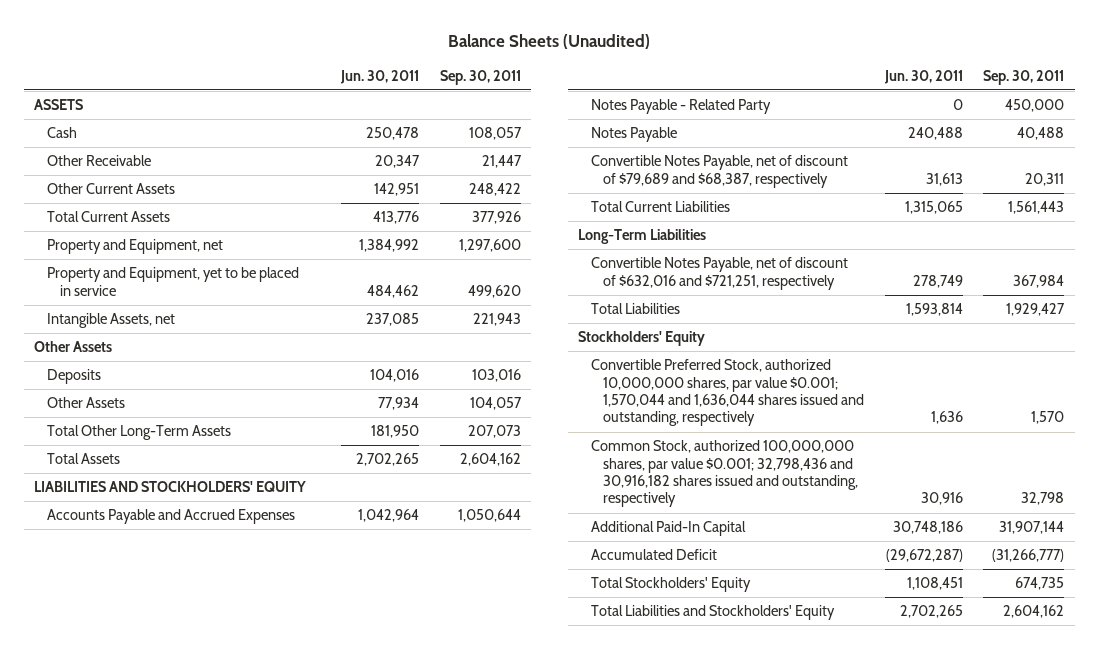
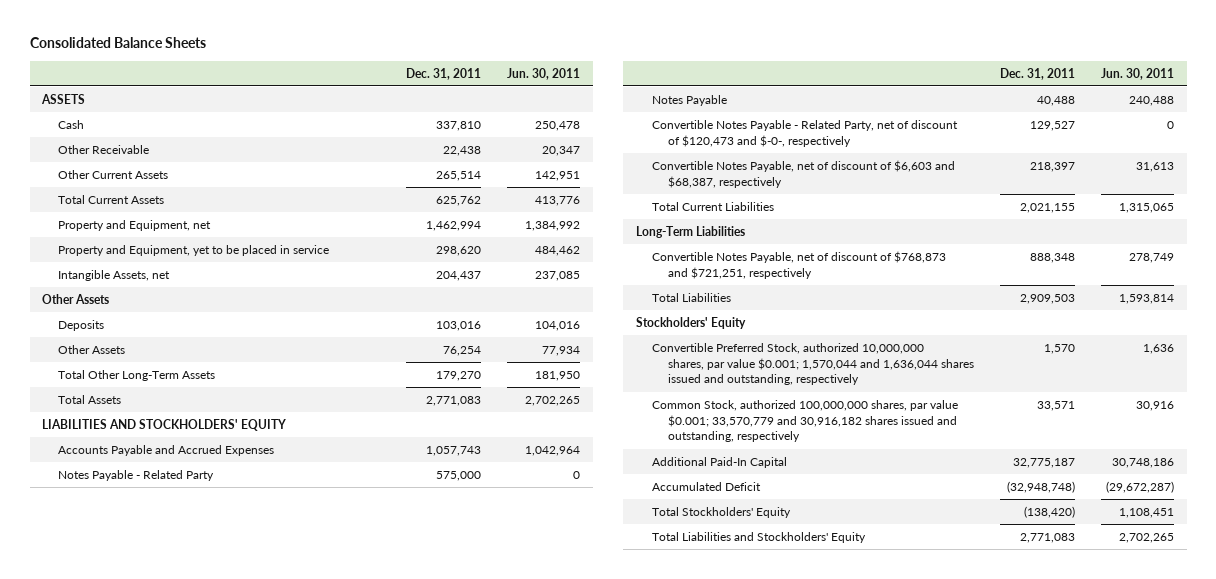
[448,33,651,49] Balance Sheets (Unaudited) -> [29,37,206,49] Consolidated Balance Sheets
[439,69,521,85] Sep. 30, 2011 -> none
none -> [406,67,482,80] Dec. 31, 2011
none -> [652,119,959,147] Convertible Notes Payable - Related Party, net of discount of $120,473 and $-0-, respectively
[590,155,848,188] Convertible Notes Payable, net of discount of $79,689 and $68,387, respectively -> [652,159,956,188] Convertible Notes Payable, net of discount of $6,603 and $68,387, respectively
[590,257,848,290] Convertible Notes Payable, net of discount of $632,016 and $721,251, respectively -> [652,250,947,279] Convertible Notes Payable, net of discount of $768,873 and $721,251, respectively
[590,440,859,508] Common Stock, authorized 100,000,000 shares, par value $0.001; 32,798,436 and 30,916,182 shares issued and outstanding, respectively -> [652,399,959,443] Common Stock, authorized 100,000,000 shares, par value $0.001; 33,570,779 and 30,916,182 shares issued and outstanding, respectively

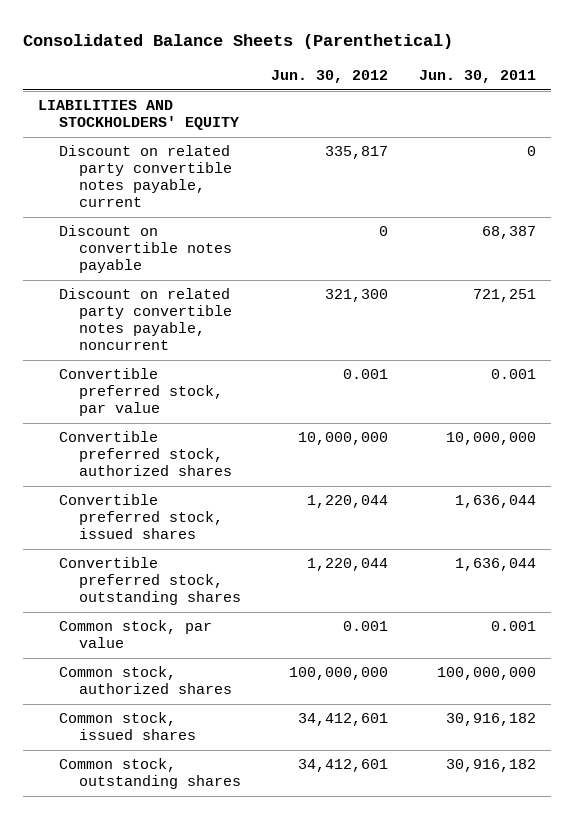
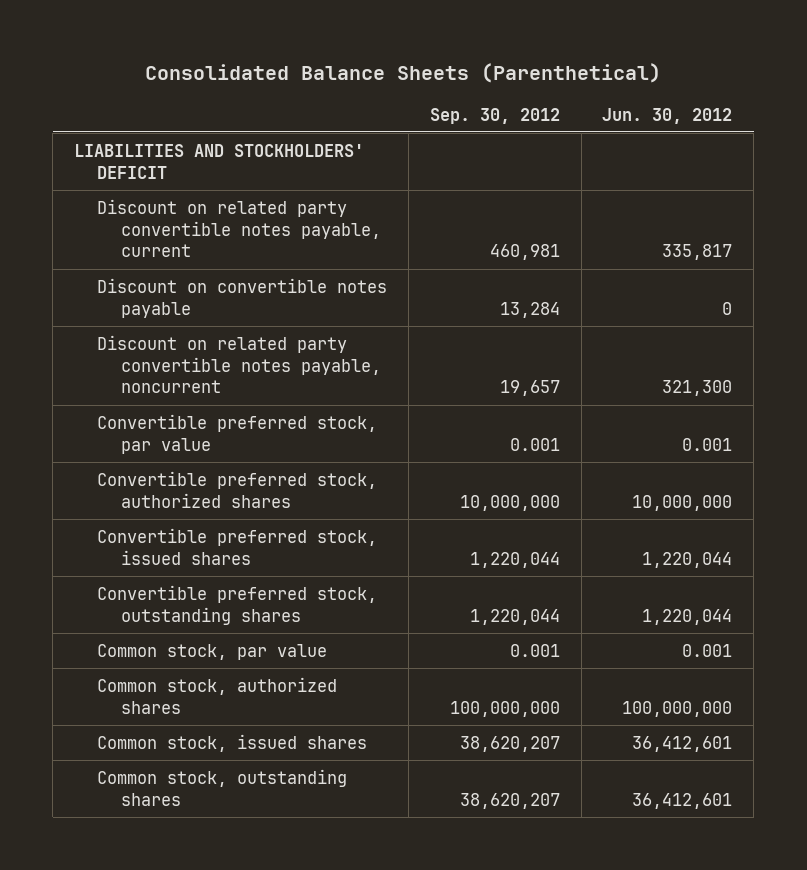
[418,70,536,84] Jun. 30, 2011 -> none
none -> [429,107,560,124] Sep. 30, 2012
[38,100,239,131] LIABILITIES AND STOCKHOLDERS' EQUITY -> [74,143,365,179] LIABILITIES AND STOCKHOLDERS' DEFICIT
[298,713,389,727] 34,412,601 -> [632,735,733,752] 36,412,601
[298,759,389,773] 34,412,601 -> [632,792,733,809] 36,412,601

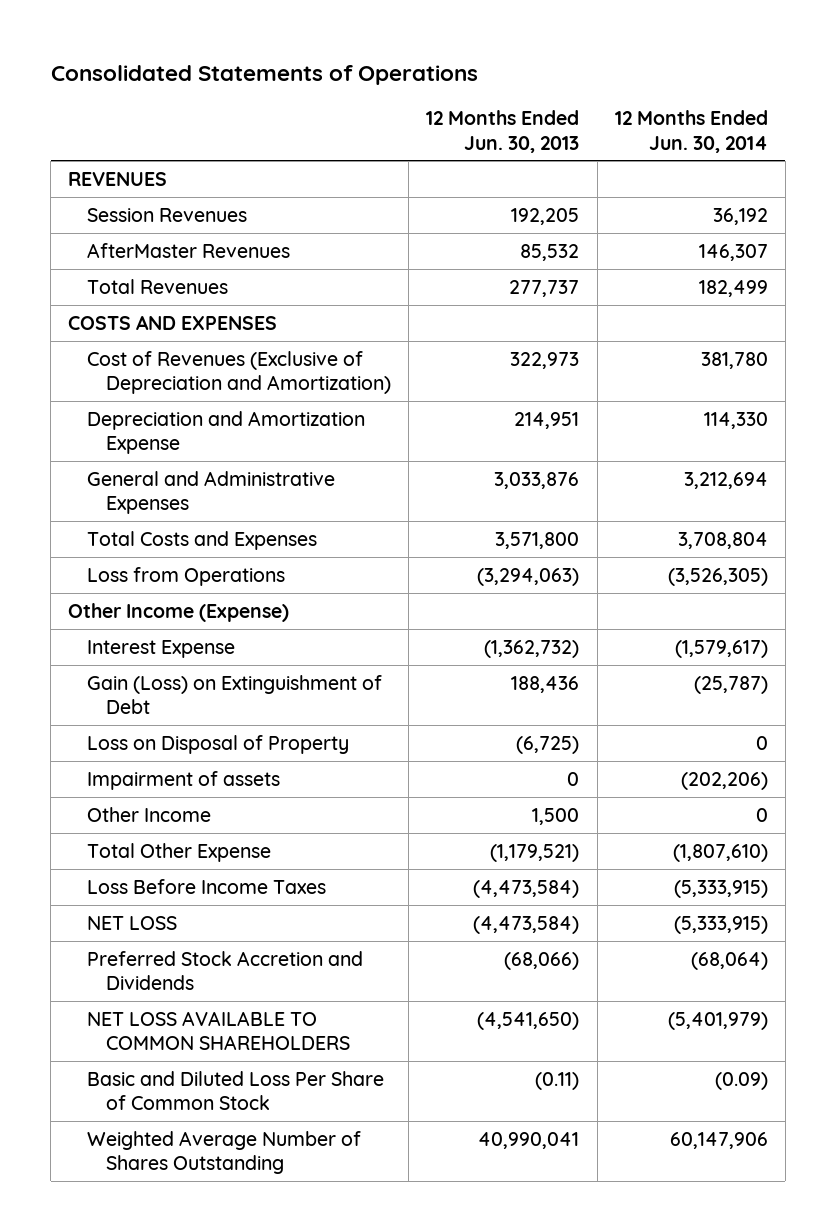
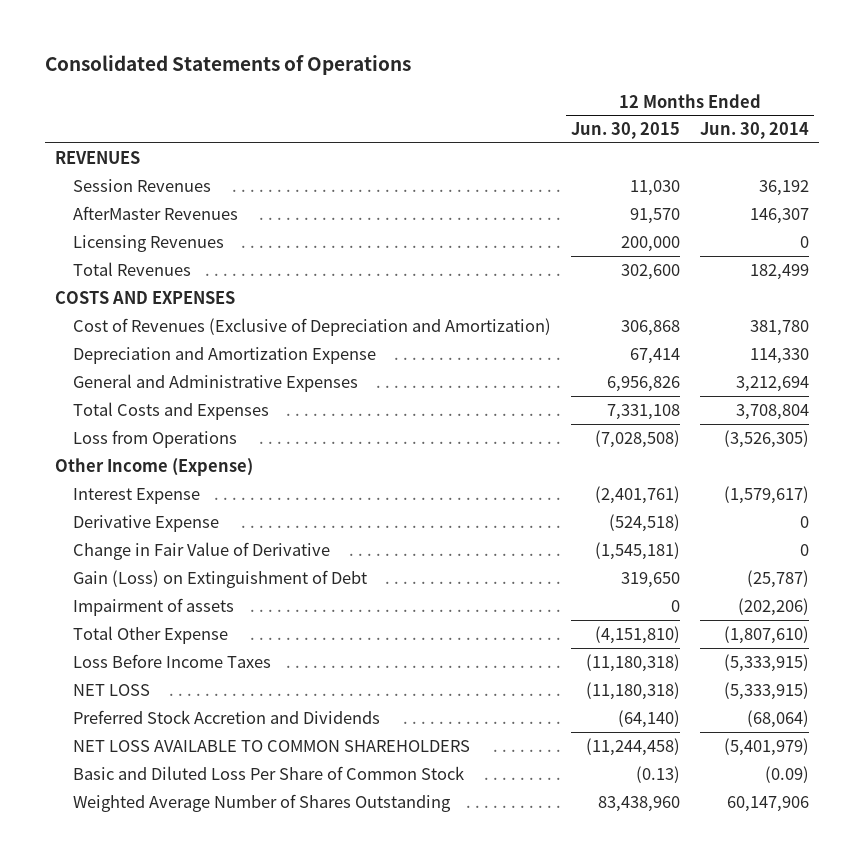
[426,110,580,153] 12 Months Ended Jun. 30, 2013 -> none
none -> [570,122,680,140] Jun. 30, 2015
none -> [73,234,225,252] Licensing Revenues
none -> [73,514,220,532] Derivative Expense
none -> [73,541,331,560] Change in Fair Value of Derivative
[87,734,350,754] Loss on Disposal of Property -> none
[87,806,212,822] Other Income -> none

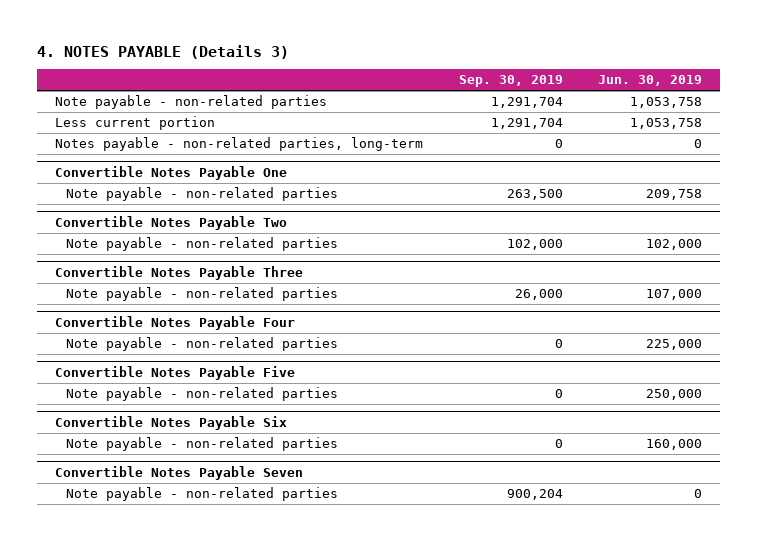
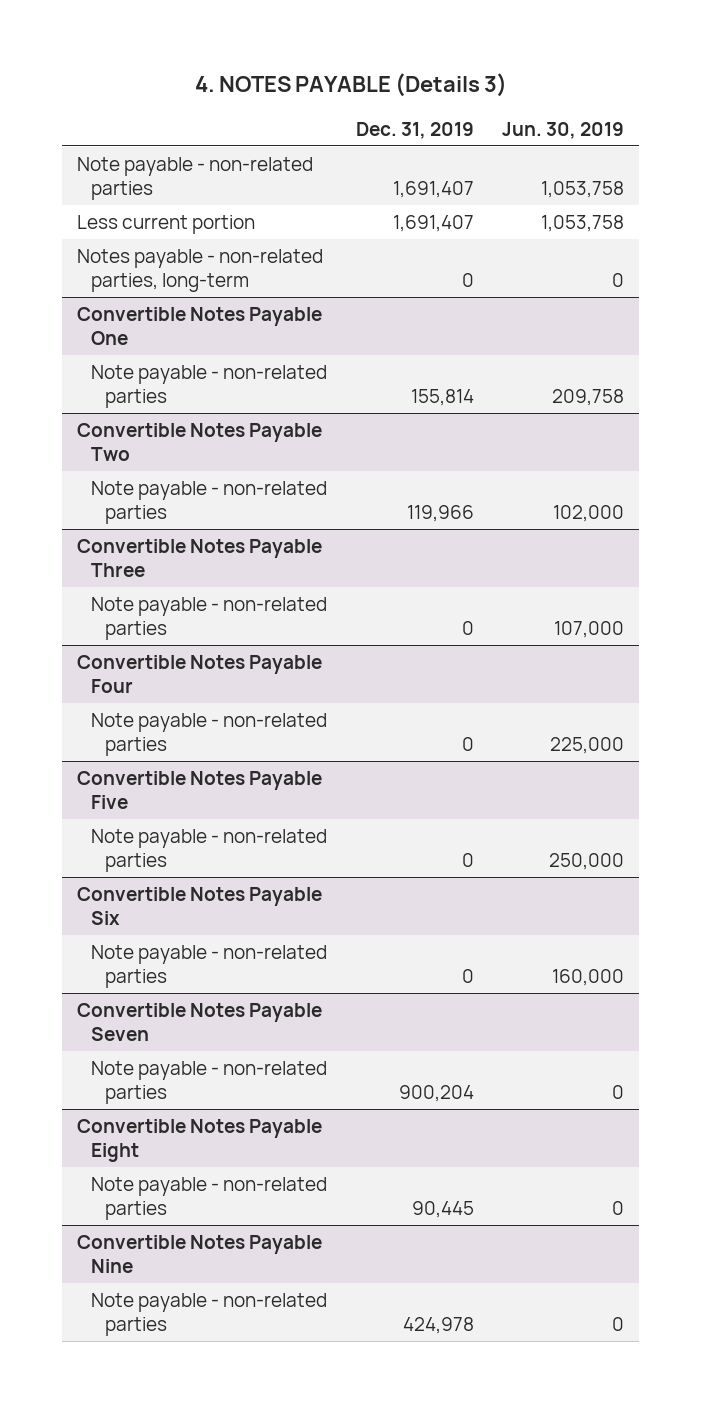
[458,75,563,88] Sep. 30, 2019 -> none
none -> [355,121,474,139] Dec. 31, 2019
none -> [76,1119,322,1163] Convertible Notes Payable Eight
none -> [90,1177,327,1221] Note payable - non-related parties
none -> [76,1235,322,1274] Convertible Notes Payable Nine
none -> [90,1293,327,1337] Note payable - non-related parties

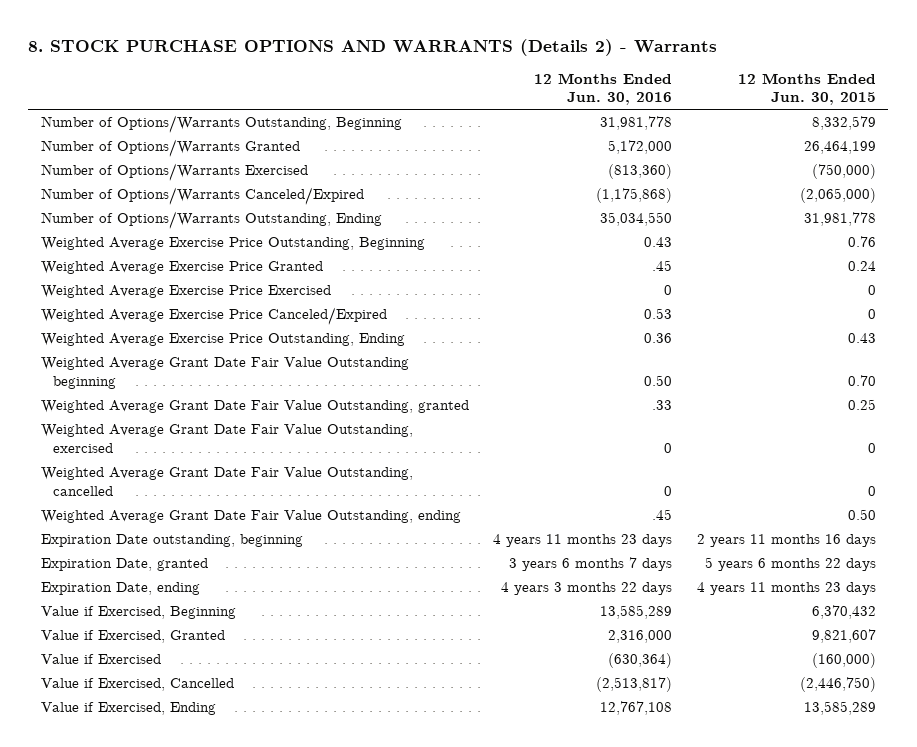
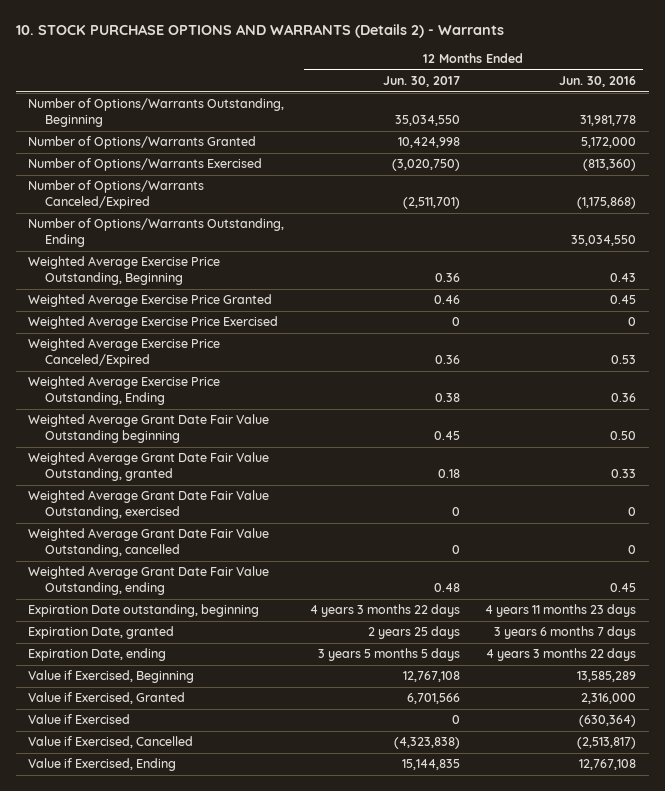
[28,38,718,56] 8. STOCK PURCHASE OPTIONS AND WARRANTS (Details 2) - Warrants -> [15,24,504,39] 10. STOCK PURCHASE OPTIONS AND WARRANTS (Details 2) - Warrants
[738,72,877,106] 12 Months Ended Jun. 30, 2015 -> none
none -> [382,76,460,88] Jun. 30, 2017
[652,260,673,272] .45 -> [610,295,637,305] 0.45
[652,400,673,411] .33 -> [611,469,637,479] 0.33
[652,509,673,521] .45 -> [610,583,637,593] 0.45

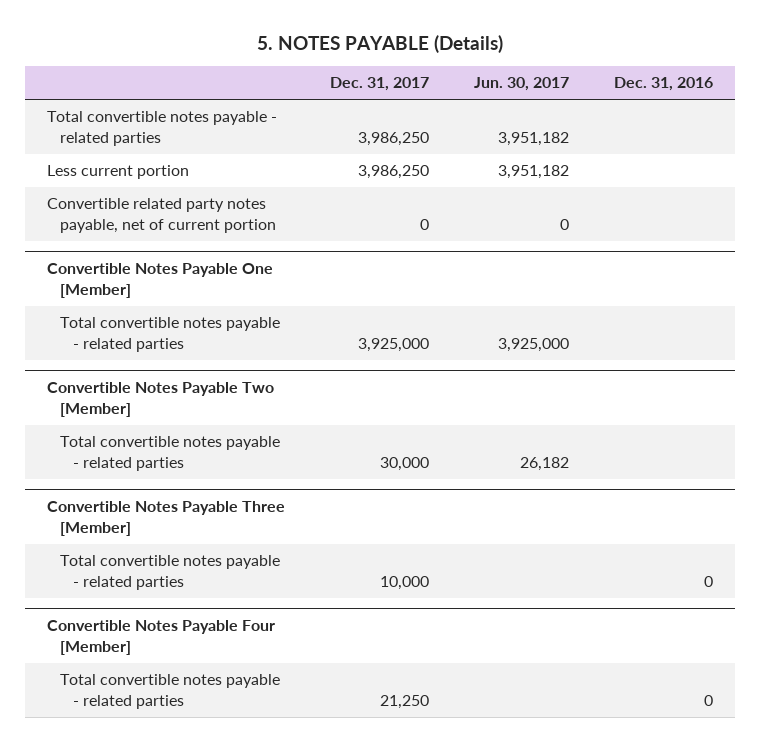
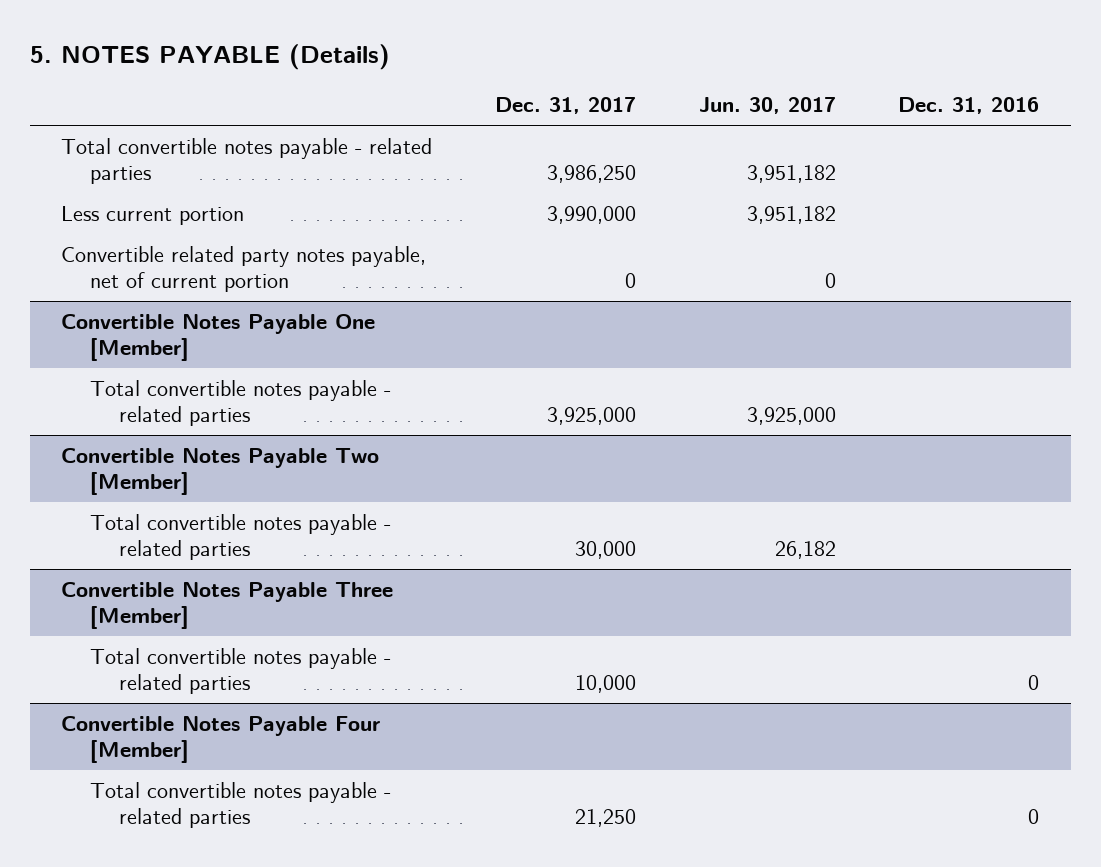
[358,165,430,180] 3,986,250 -> [546,205,636,224] 3,990,000

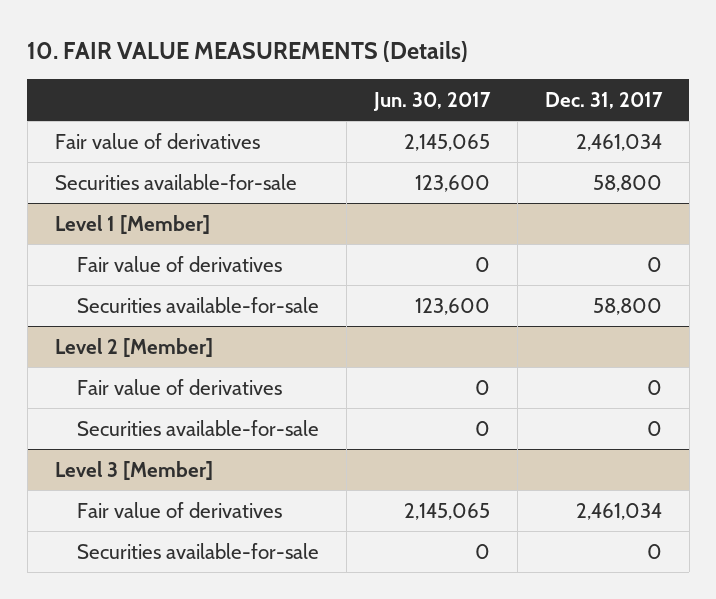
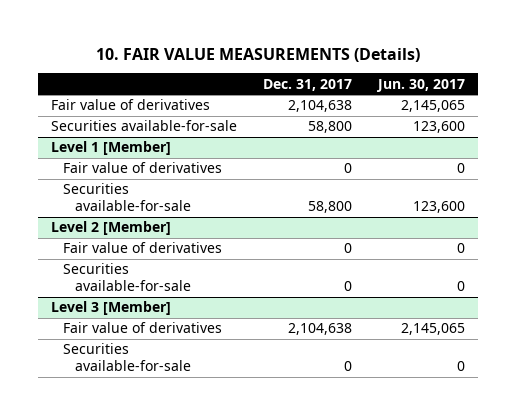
[575,133,662,151] 2,461,034 -> [287,100,352,113] 2,104,638
[575,502,662,520] 2,461,034 -> [287,323,352,336] 2,104,638

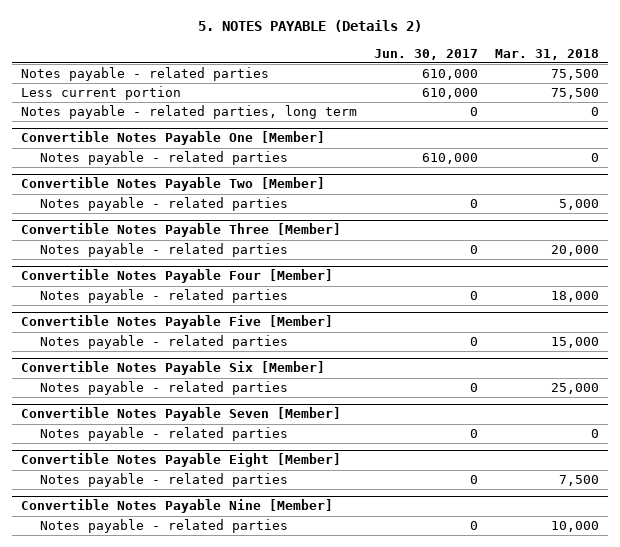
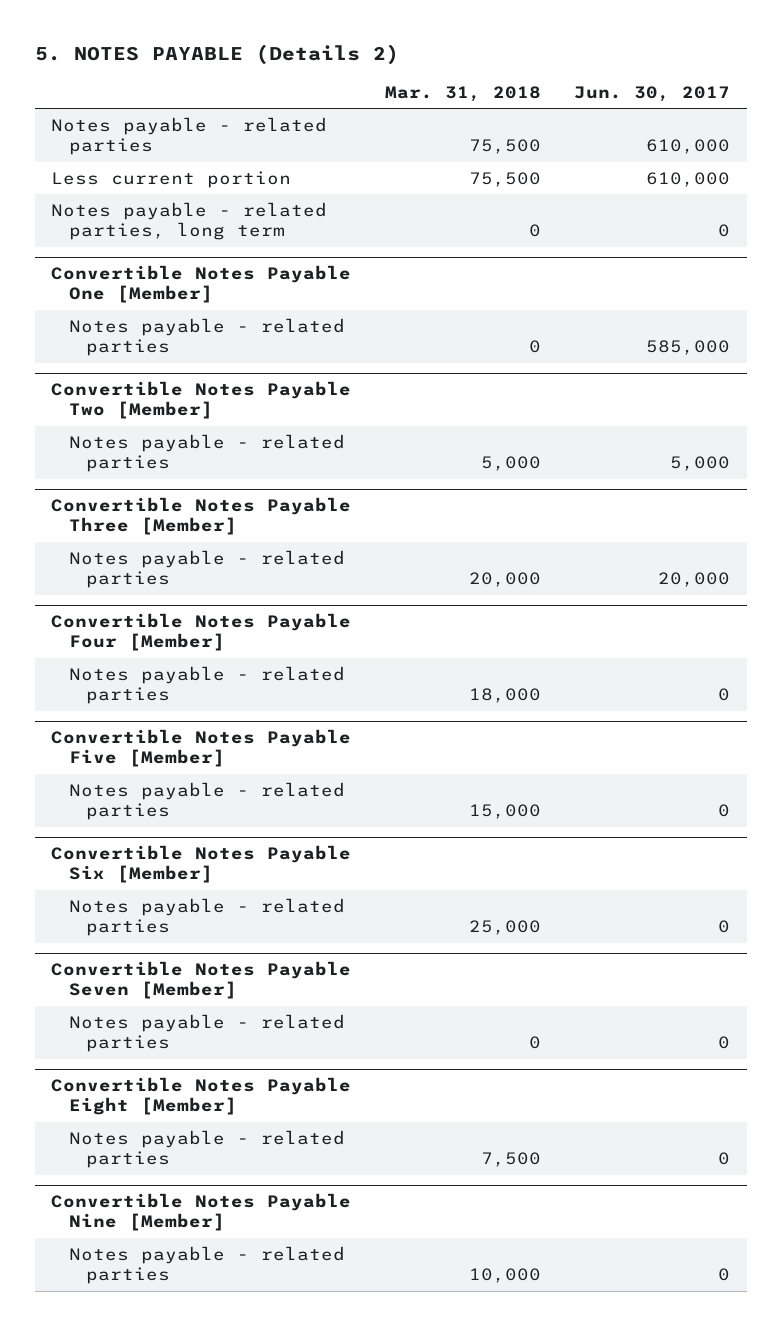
[421,153,478,165] 610,000 -> [645,340,730,356] 585,000
[469,199,478,209] 0 -> [669,456,730,472] 5,000
[469,245,478,255] 0 -> [657,572,730,588] 20,000

